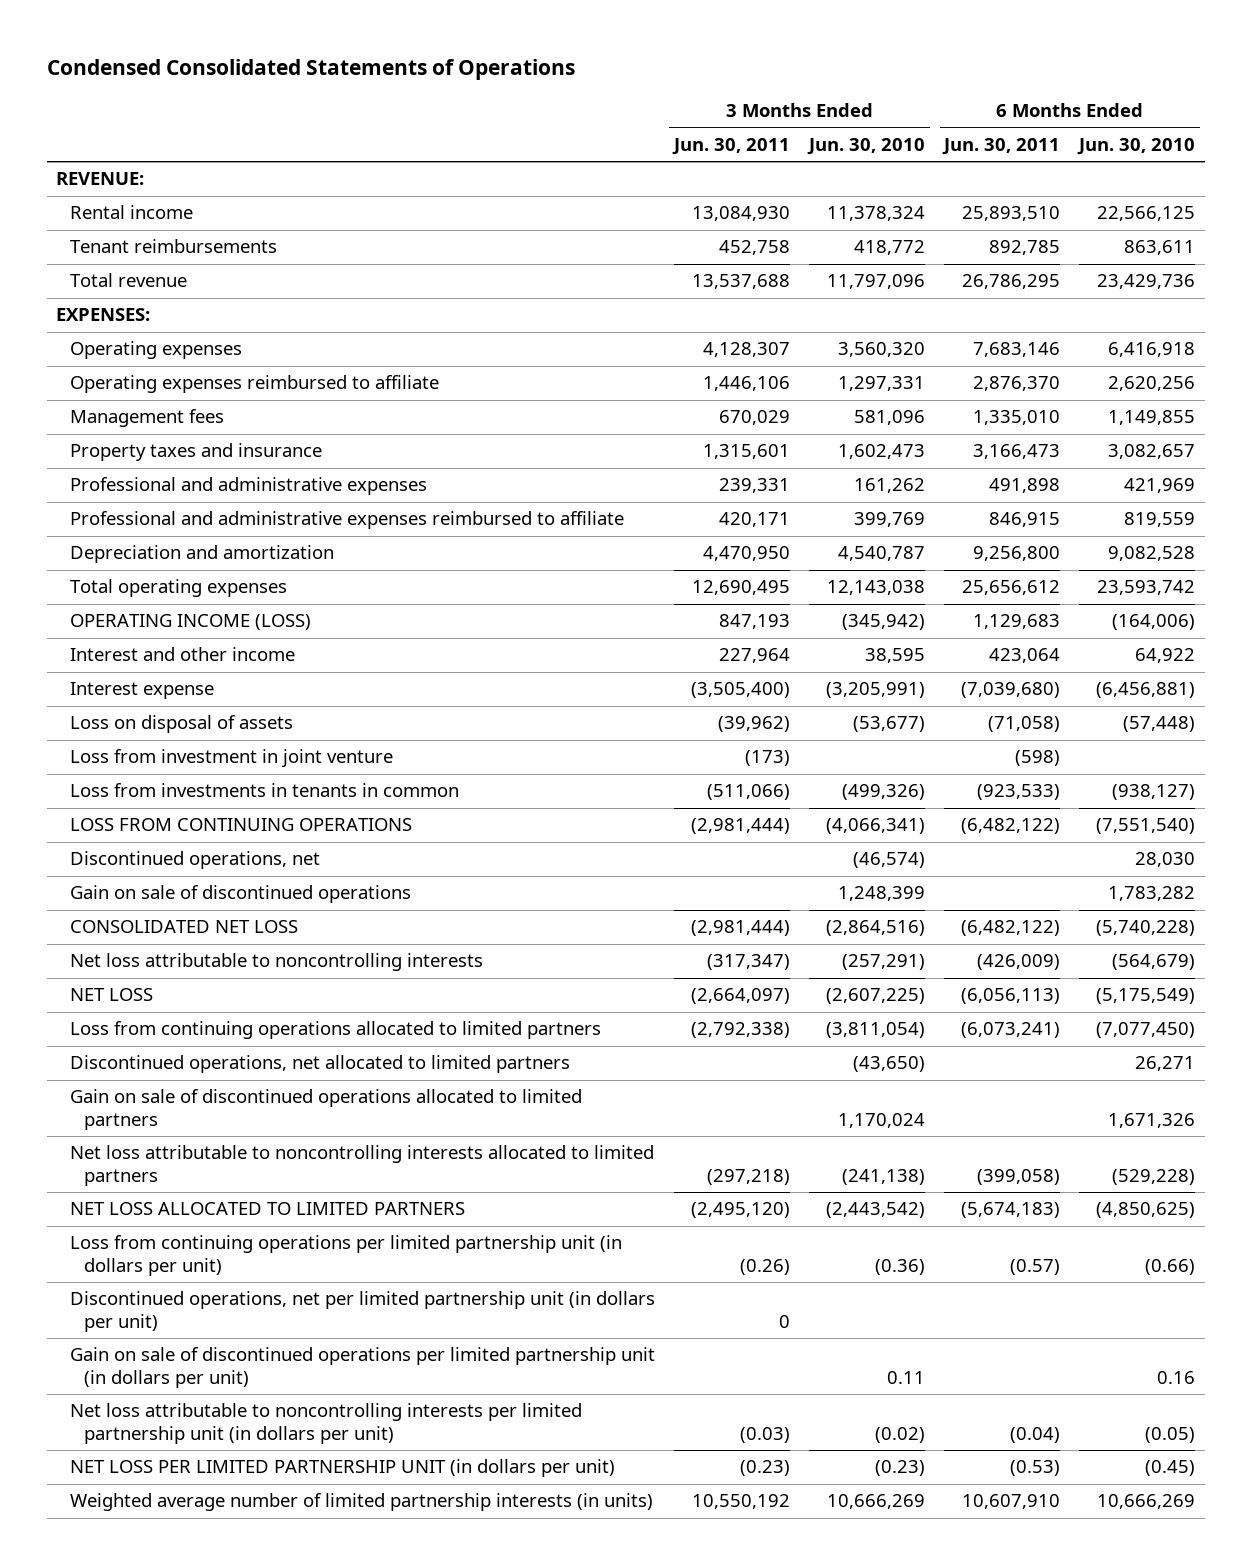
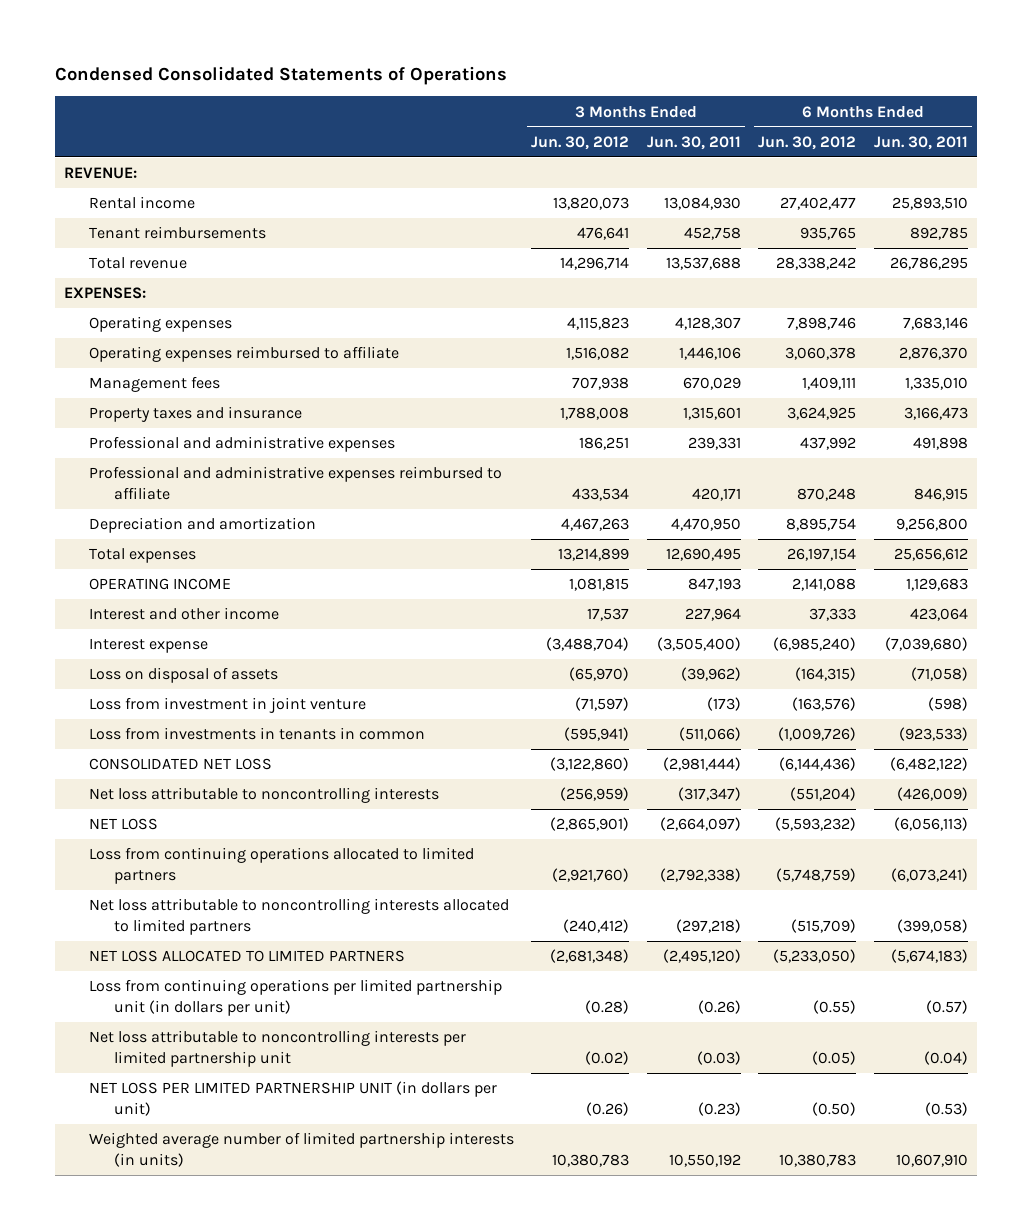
[807,137,926,155] Jun. 30, 2010 -> none
[1077,137,1196,155] Jun. 30, 2010 -> none
none -> [531,135,630,150] Jun. 30, 2012
none -> [758,135,857,150] Jun. 30, 2012
[70,579,288,598] Total operating expenses -> [89,548,197,564] Total expenses
[70,614,312,631] OPERATING INCOME (LOSS) -> [89,578,232,591] OPERATING INCOME
[70,818,413,832] LOSS FROM CONTINUING OPERATIONS -> none
[70,851,321,870] Discontinued operations, net -> none
[70,885,412,904] Gain on sale of discontinued operations -> none
[70,1055,571,1074] Discontinued operations, net allocated to limited partners -> none
[70,1089,583,1130] Gain on sale of discontinued operations allocated to limited partners -> none
[70,1291,656,1332] Discontinued operations, net per limited partnership unit (in dollars per unit) -> none
[70,1347,656,1388] Gain on sale of discontinued operations per limited partnership unit (in dollars per unit) -> none
[70,1403,583,1444] Net loss attributable to noncontrolling interests per limited partnership unit (in dollars per unit) -> [89,1030,467,1067] Net loss attributable to noncontrolling interests per limited partnership unit

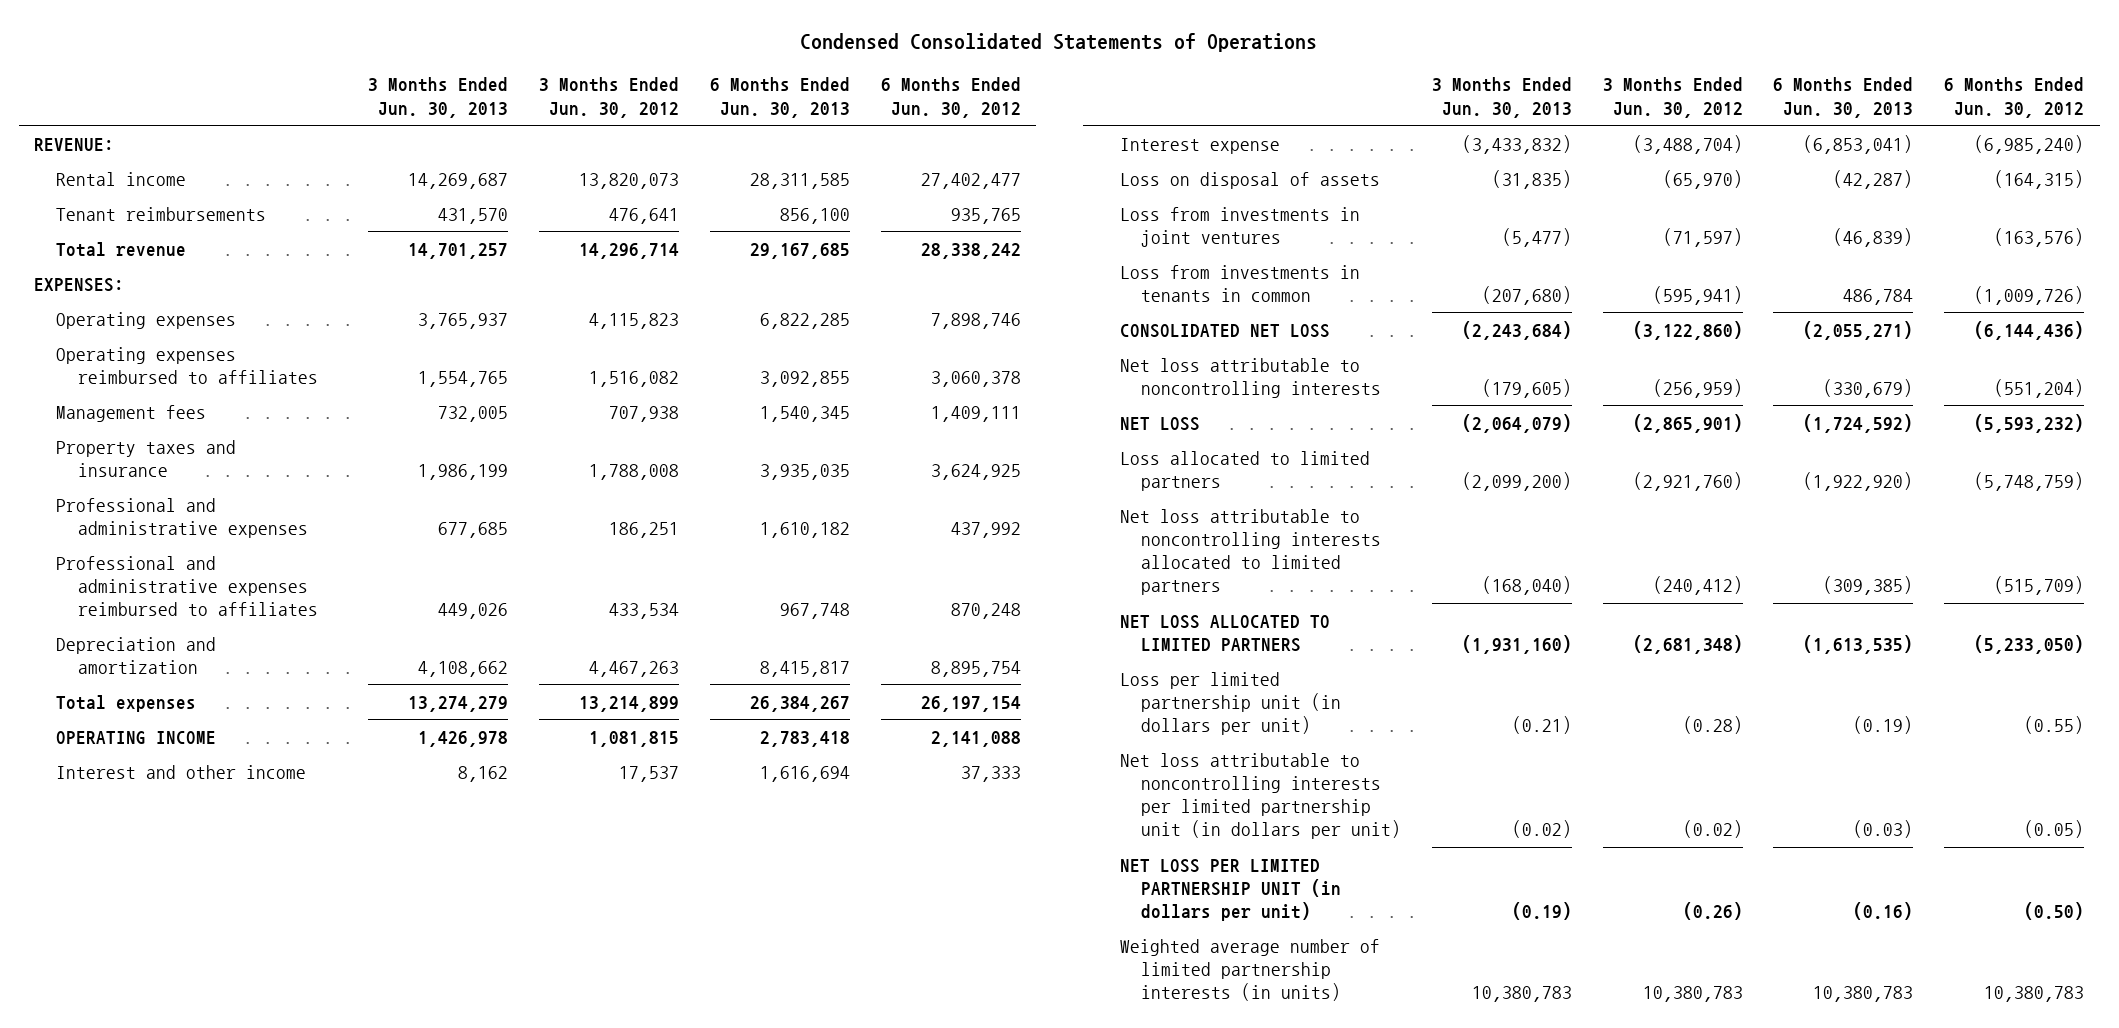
[646,135,741,150] Jun. 30, 2011 -> none
[873,135,968,150] Jun. 30, 2011 -> none
none -> [368,77,509,118] 3 Months Ended Jun. 30, 2013
none -> [709,77,850,118] 6 Months Ended Jun. 30, 2013
[89,346,400,363] Operating expenses reimbursed to affiliate -> [56,346,318,384] Operating expenses reimbursed to affiliates
[89,466,503,500] Professional and administrative expenses reimbursed to affiliate -> [56,555,318,616] Professional and administrative expenses reimbursed to affiliates
[89,697,367,714] Loss from investment in joint venture -> [1119,206,1360,247] Loss from investments in joint ventures
[89,847,475,884] Loss from continuing operations allocated to limited partners -> [1119,450,1370,491] Loss allocated to limited partners
[89,979,503,1016] Loss from continuing operations per limited partnership unit (in dollars per unit) -> [1119,671,1342,735] Loss per limited partnership unit (in dollars per unit)
[89,1030,467,1067] Net loss attributable to noncontrolling interests per limited partnership unit -> [1119,752,1402,839] Net loss attributable to noncontrolling interests per limited partnership unit (in dollars per unit)

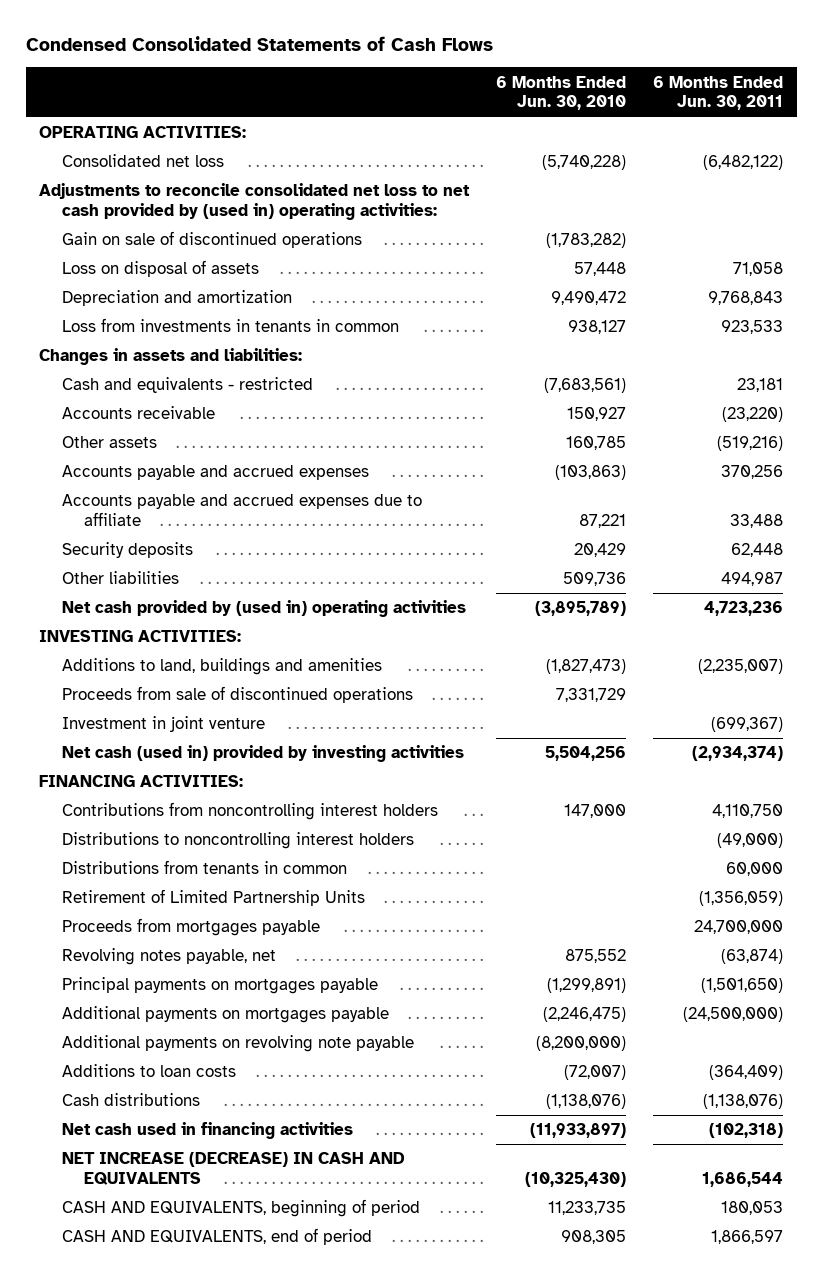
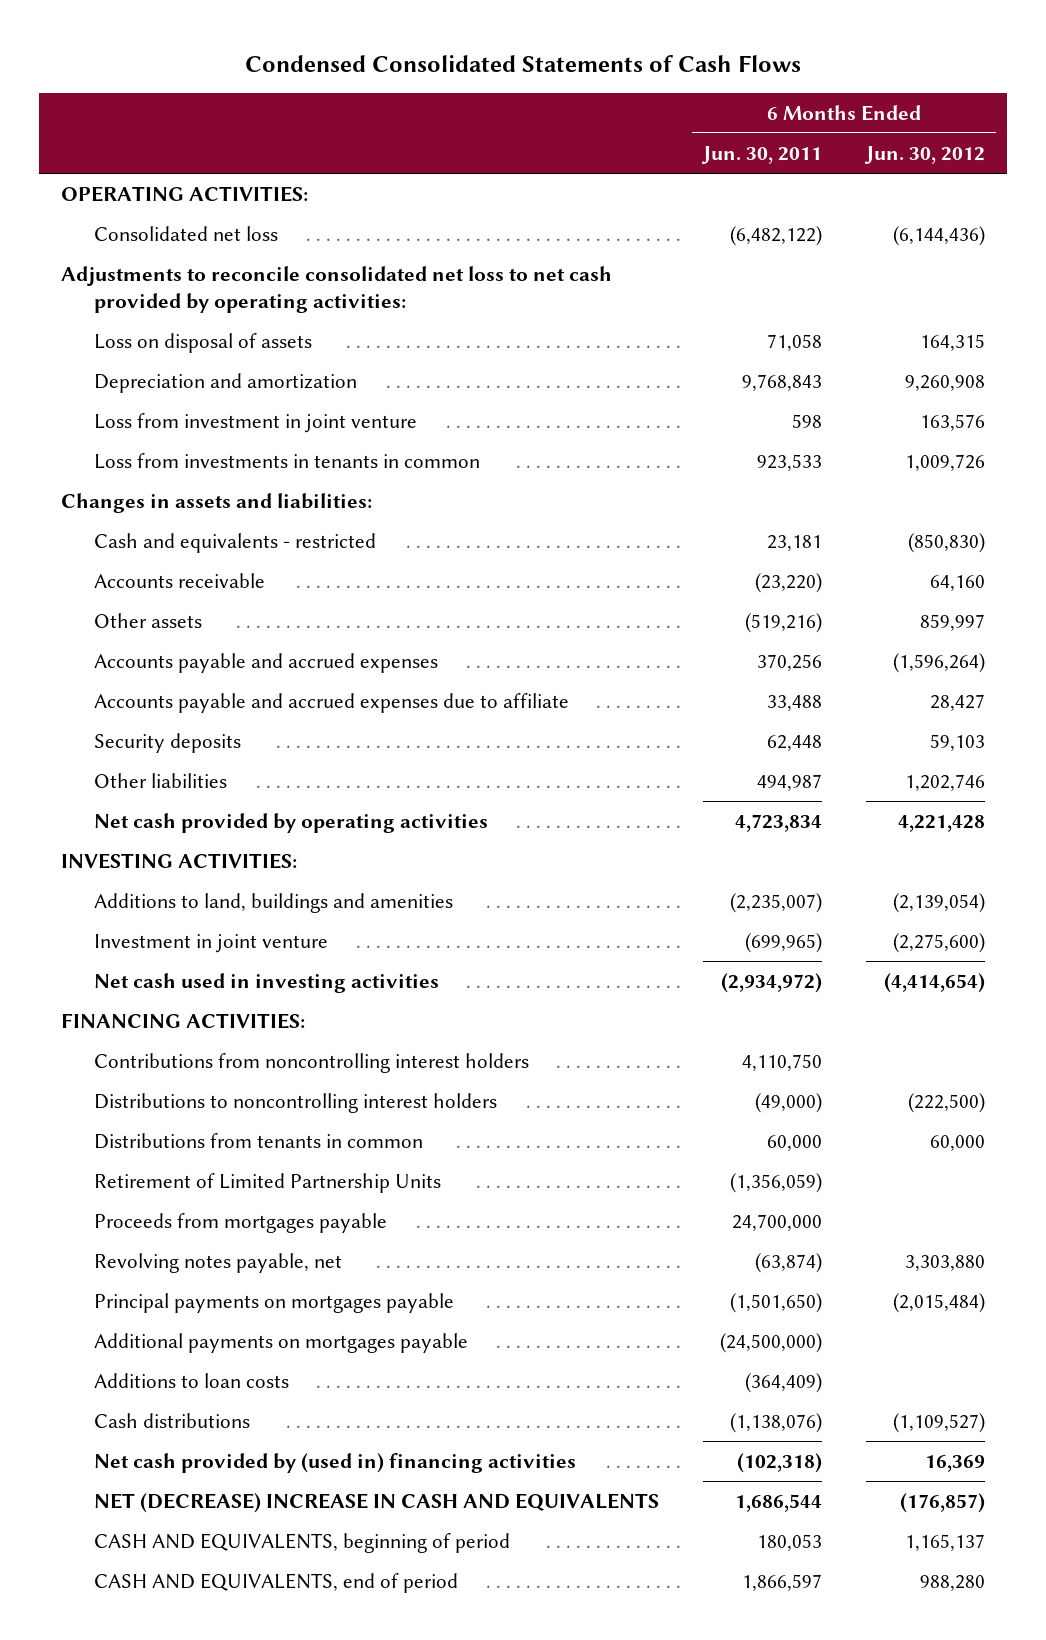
[496,75,627,111] 6 Months Ended Jun. 30, 2010 -> none
none -> [863,145,985,164] Jun. 30, 2012
[61,231,362,249] Gain on sale of discontinued operations -> none
[39,183,471,221] Adjustments to reconcile consolidated net loss to net cash provided by (used in) operating activities: -> [61,265,613,313] Adjustments to reconcile consolidated net loss to net cash provided by operating activities:
none -> [93,412,417,433] Loss from investment in joint venture
[61,600,466,618] Net cash provided by (used in) operating activities -> [93,812,488,833] Net cash provided by operating activities
[704,601,784,617] 4,723,236 -> [734,813,822,832] 4,723,834
[61,686,413,704] Proceeds from sale of discontinued operations -> none
[711,717,784,733] (699,367) -> [744,932,822,953] (699,965)
[61,745,464,763] Net cash (used in) provided by investing activities -> [93,972,439,993] Net cash used in investing activities
[692,746,784,762] (2,934,374) -> [720,972,822,993] (2,934,972)
[61,1035,414,1053] Additional payments on revolving note payable -> none
[61,1122,353,1140] Net cash used in financing activities -> [93,1452,576,1473] Net cash provided by (used in) financing activities
[61,1152,405,1186] NET INCREASE (DECREASE) IN CASH AND EQUIVALENTS -> [93,1492,659,1513] NET (DECREASE) INCREASE IN CASH AND EQUIVALENTS

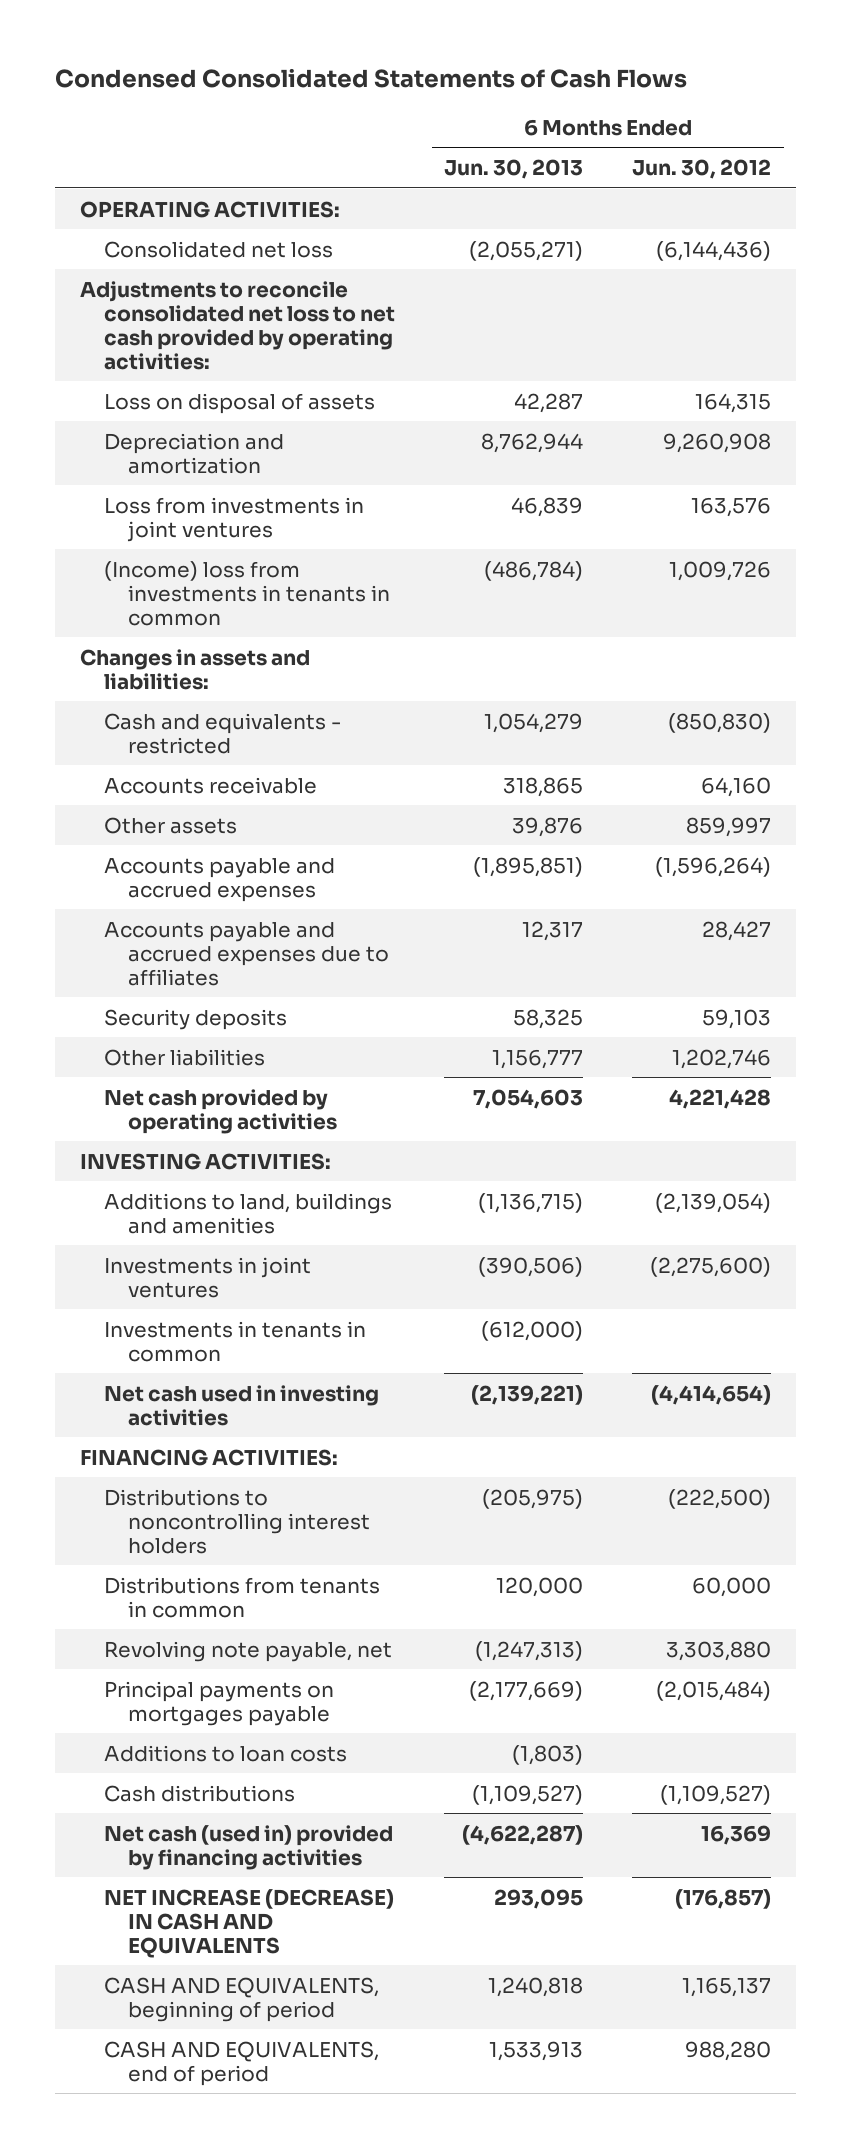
[700,145,822,164] Jun. 30, 2011 -> none
none -> [444,159,584,180] Jun. 30, 2013
[93,412,417,433] Loss from investment in joint venture -> [103,496,364,542] Loss from investments in joint ventures
[93,452,480,469] Loss from investments in tenants in common -> [103,560,390,626] (Income) loss from investments in tenants in common
[93,692,569,713] Accounts payable and accrued expenses due to affiliate -> [103,921,389,986] Accounts payable and accrued expenses due to affiliates
[93,933,328,953] Investment in joint venture -> [103,1256,311,1298] Investments in joint ventures
none -> [103,1320,366,1362] Investments in tenants in common
[93,1052,529,1073] Contributions from noncontrolling interest holders -> none
[93,1172,441,1193] Retirement of Limited Partnership Units -> none
[93,1212,387,1233] Proceeds from mortgages payable -> none
[93,1252,342,1273] Revolving notes payable, net -> [103,1640,392,1662] Revolving note payable, net
[93,1332,468,1353] Additional payments on mortgages payable -> none
[93,1452,576,1473] Net cash provided by (used in) financing activities -> [103,1824,393,1870] Net cash (used in) provided by financing activities
[93,1492,659,1513] NET (DECREASE) INCREASE IN CASH AND EQUIVALENTS -> [103,1888,394,1958] NET INCREASE (DECREASE) IN CASH AND EQUIVALENTS

